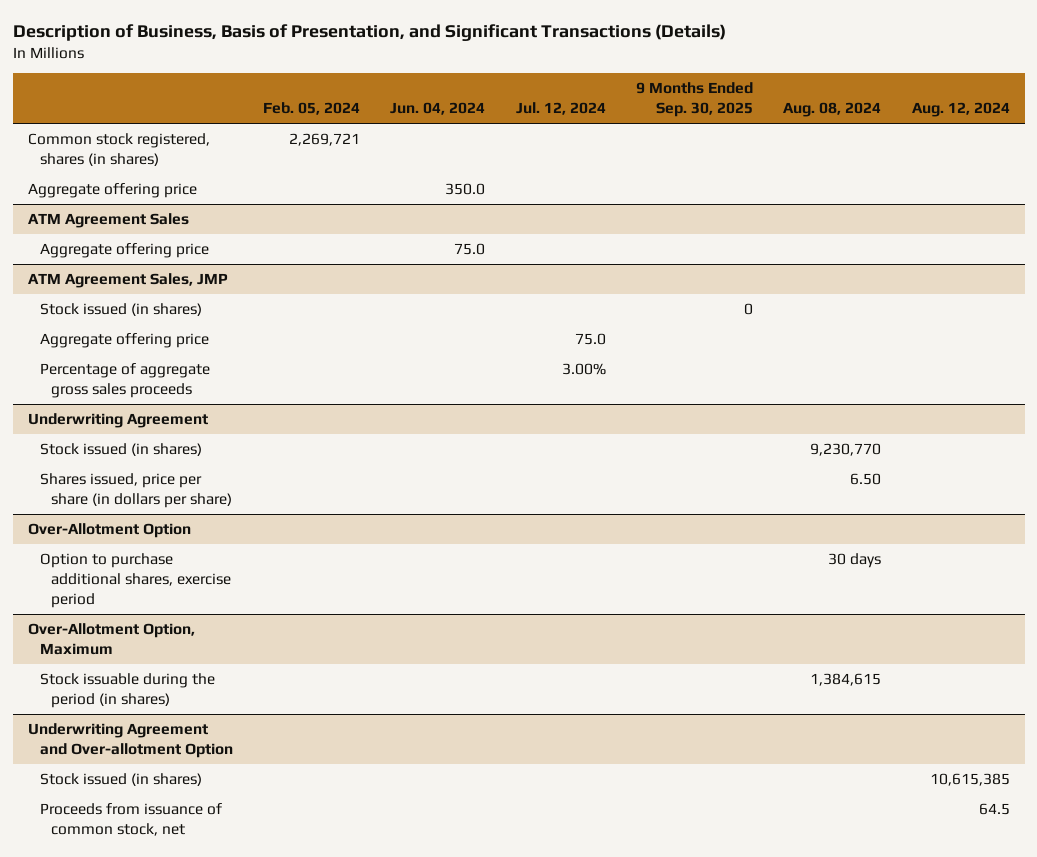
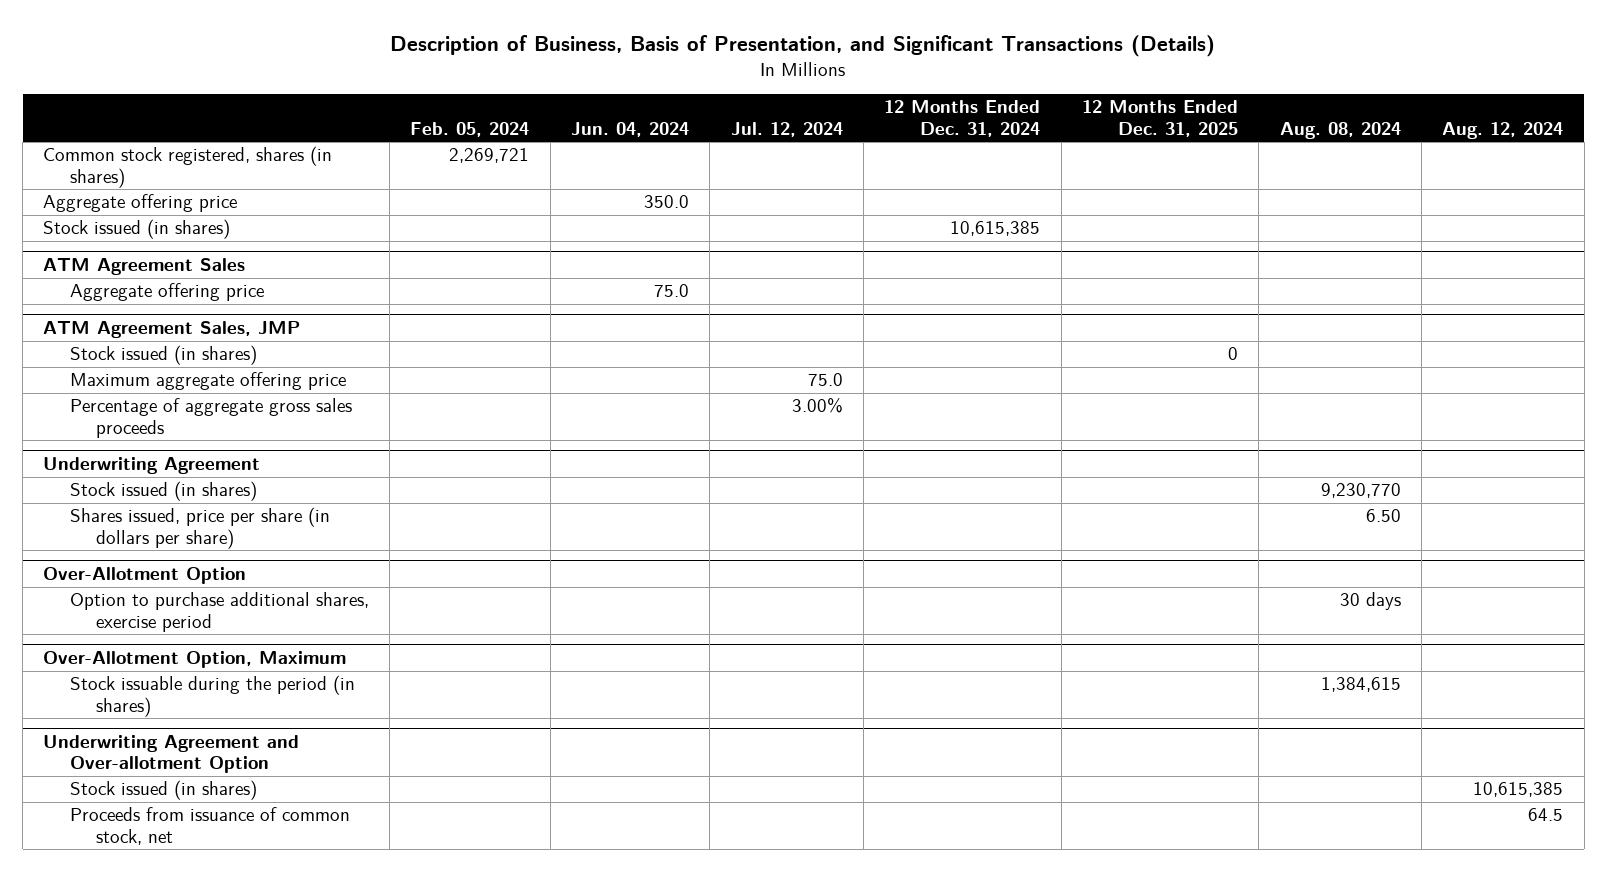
[635,82,753,118] 9 Months Ended Sep. 30, 2025 -> none
none -> [884,100,1041,137] 12 Months Ended Dec. 31, 2024
none -> [1081,100,1238,137] 12 Months Ended Dec. 31, 2025
none -> [43,219,231,240] Stock issued (in shares)
[39,333,209,349] Aggregate offering price -> [69,372,346,391] Maximum aggregate offering price

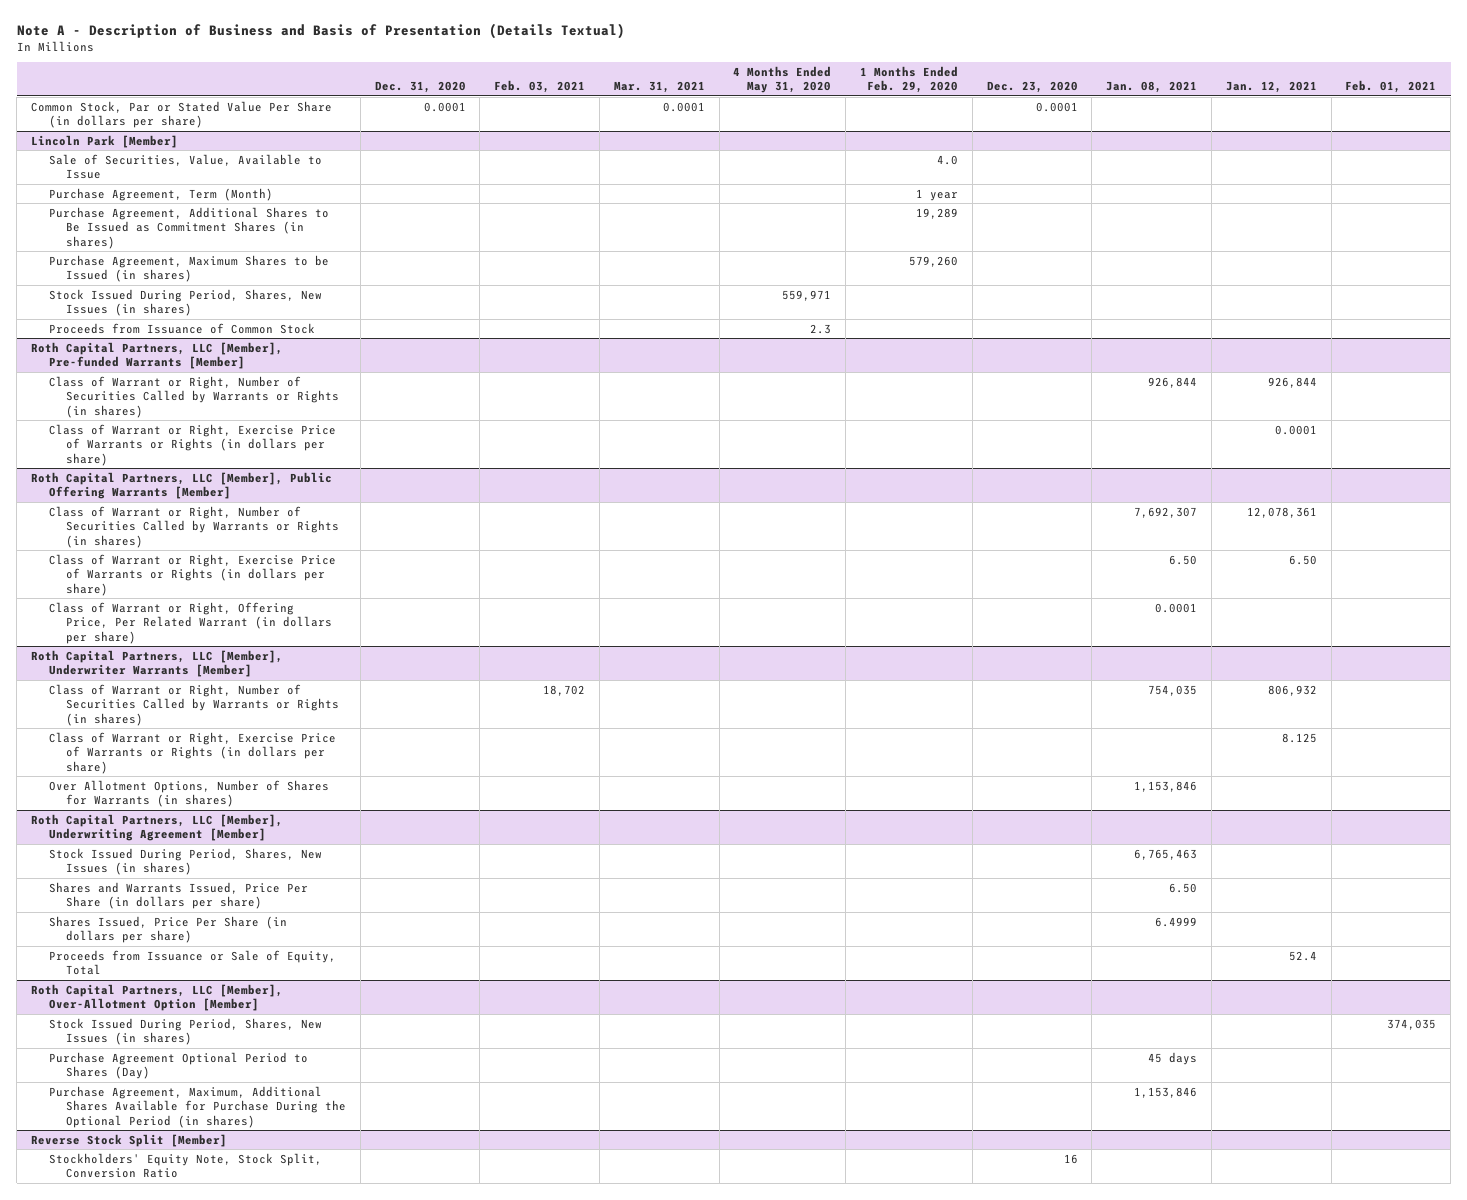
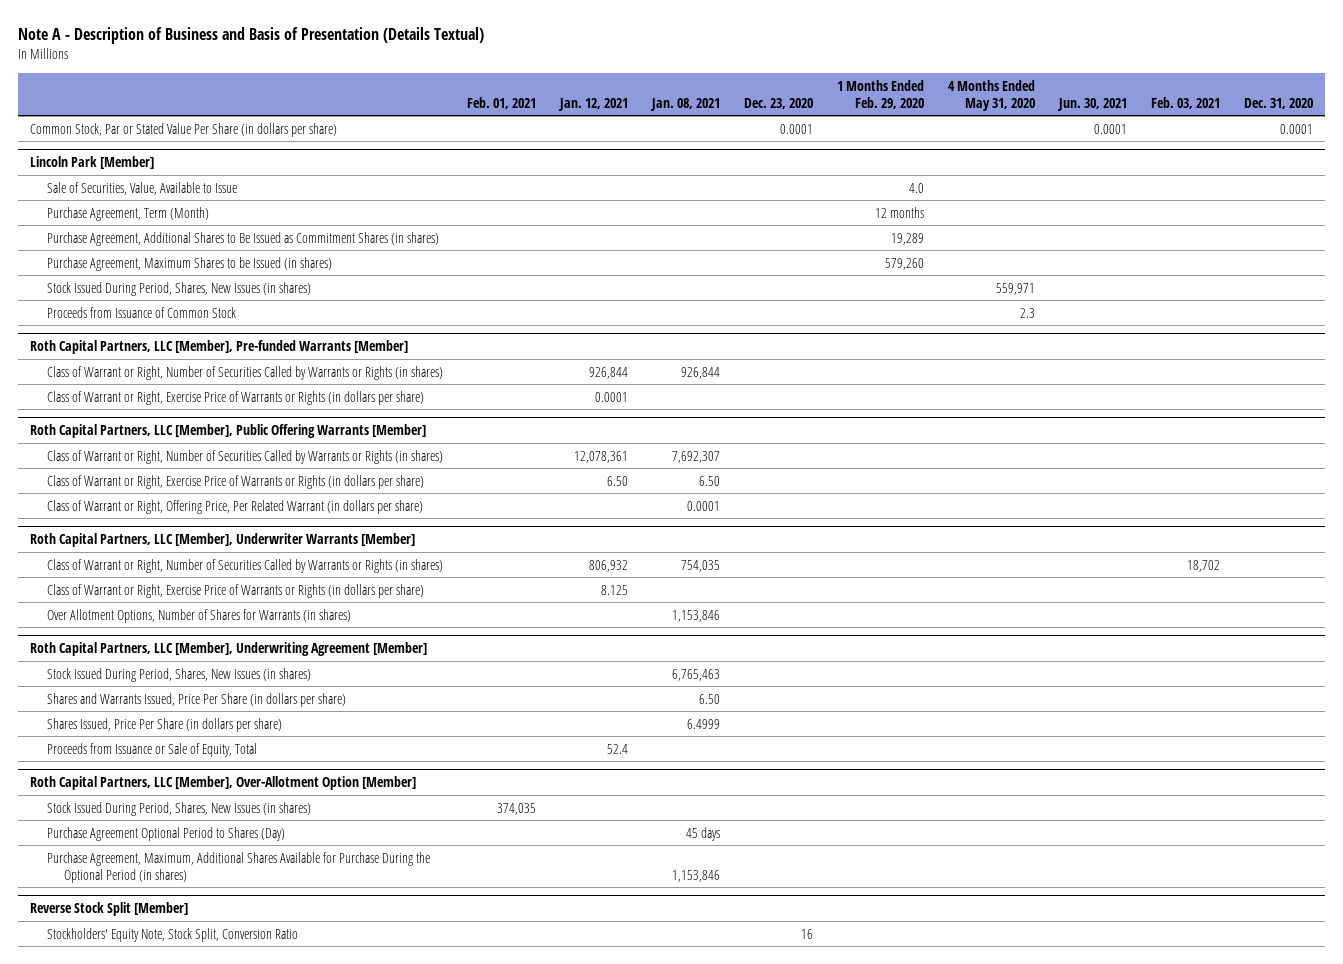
[613,81,705,94] Mar. 31, 2021 -> none
none -> [1057,97,1128,111] Jun. 30, 2021
[916,188,959,201] 1 year -> [875,206,925,218] 12 months

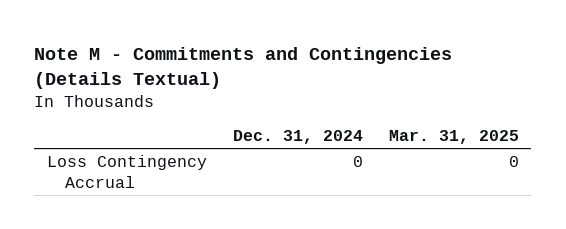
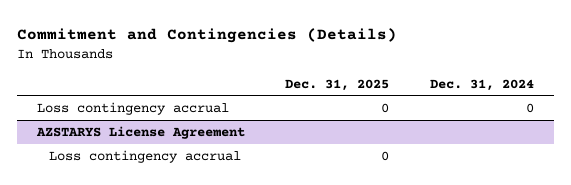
[34,46,453,89] Note M - Commitments and Contingencies (Details Textual) -> [16,27,397,43] Commitment and Contingencies (Details)
[388,130,519,145] Mar. 31, 2025 -> none
none -> [285,78,390,91] Dec. 31, 2025
[47,154,208,188] Loss Contingency Accrual -> [37,101,230,115] Loss contingency accrual
none -> [36,125,246,139] AZSTARYS License Agreement
none -> [48,149,241,163] Loss contingency accrual

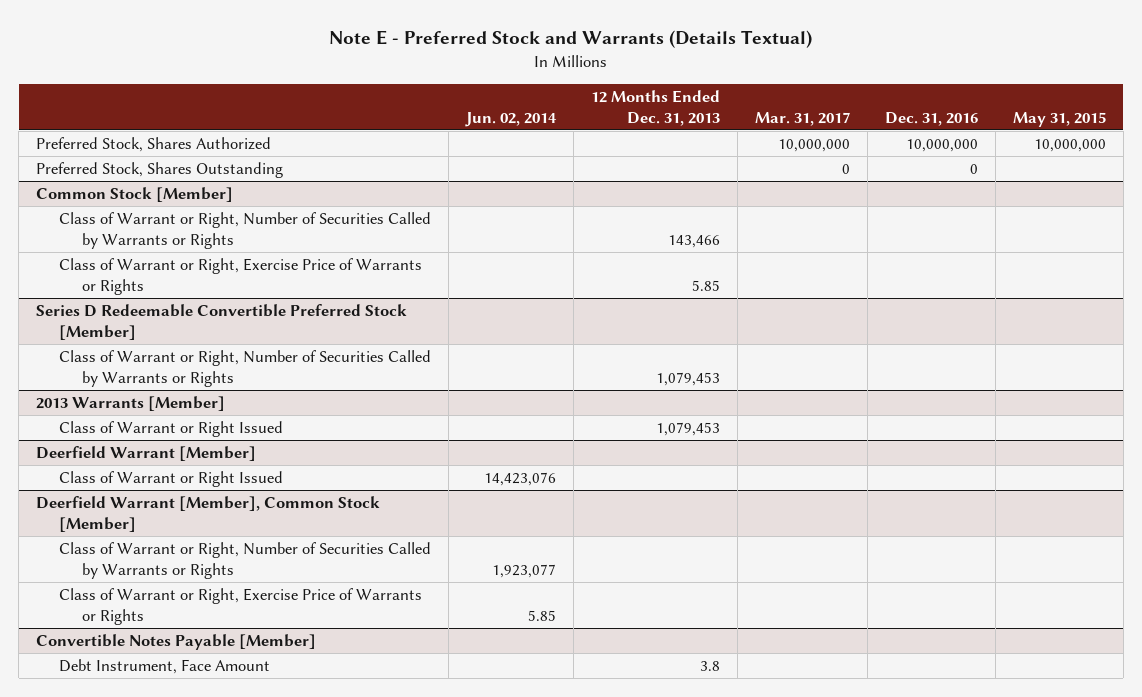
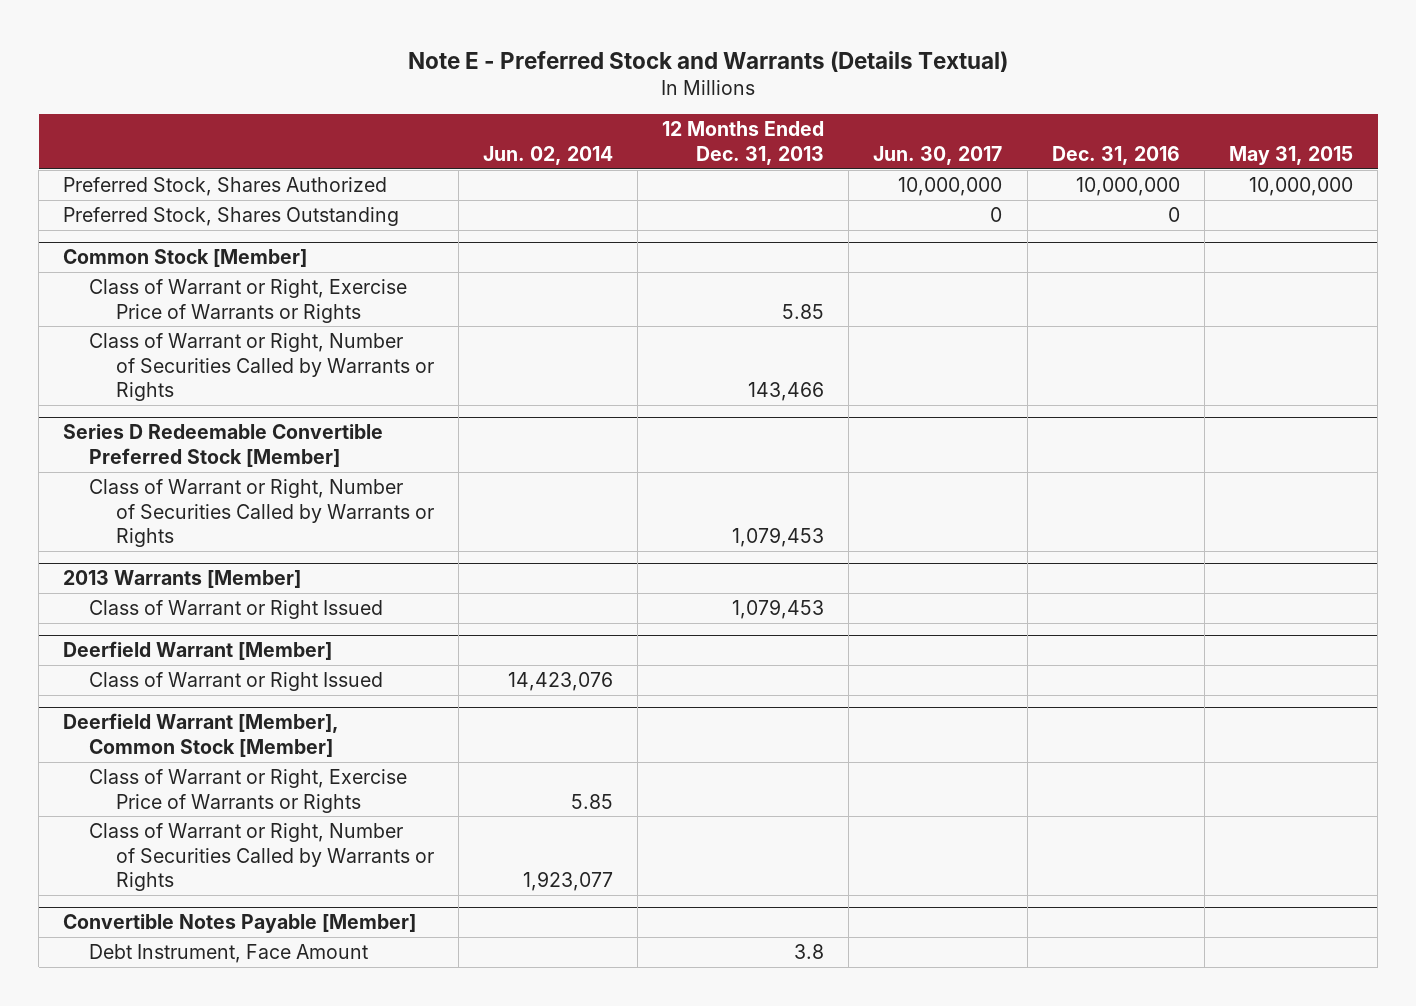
[754,111,850,126] Mar. 31, 2017 -> none
none -> [873,145,1003,165] Jun. 30, 2017
[58,212,431,250] Class of Warrant or Right, Number of Securities Called by Warrants or Rights -> [89,332,434,402] Class of Warrant or Right, Number of Securities Called by Warrants or Rights
[58,542,431,580] Class of Warrant or Right, Number of Securities Called by Warrants or Rights -> [89,822,434,892] Class of Warrant or Right, Number of Securities Called by Warrants or Rights

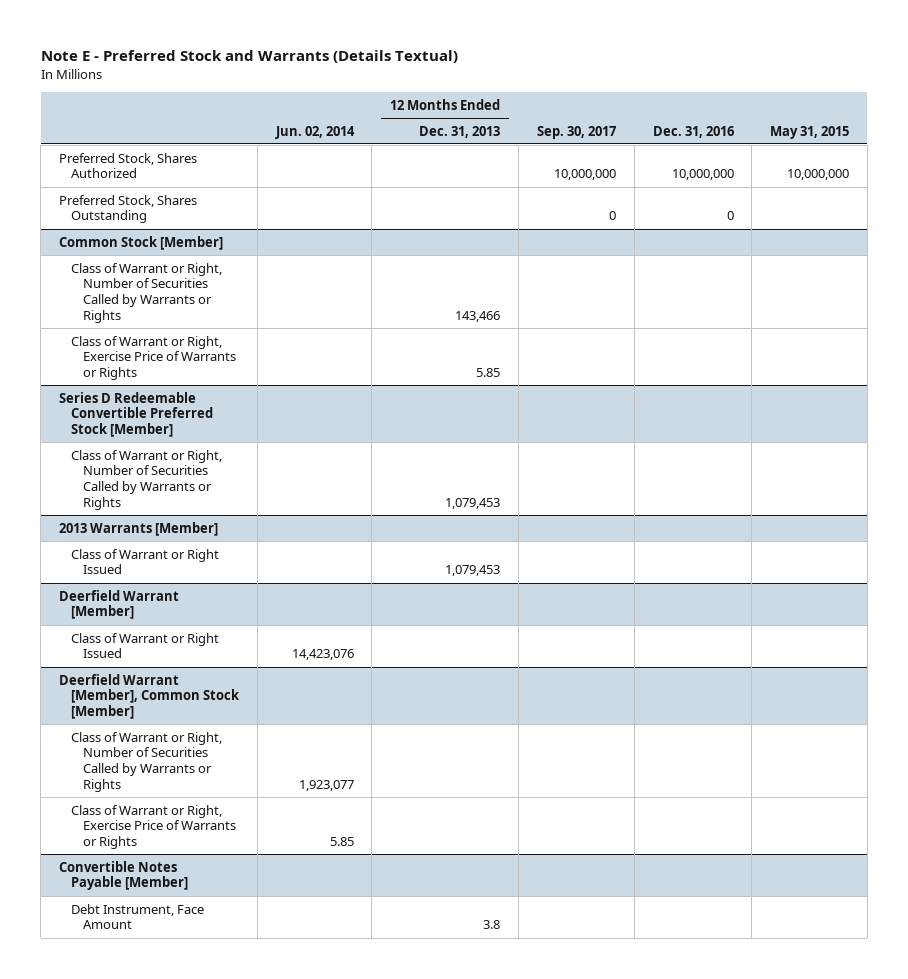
[873,145,1003,165] Jun. 30, 2017 -> none
none -> [536,125,616,139] Sep. 30, 2017
[89,278,408,323] Class of Warrant or Right, Exercise Price of Warrants or Rights -> [71,335,236,381] Class of Warrant or Right, Exercise Price of Warrants or Rights
[89,768,408,813] Class of Warrant or Right, Exercise Price of Warrants or Rights -> [71,804,236,850] Class of Warrant or Right, Exercise Price of Warrants or Rights

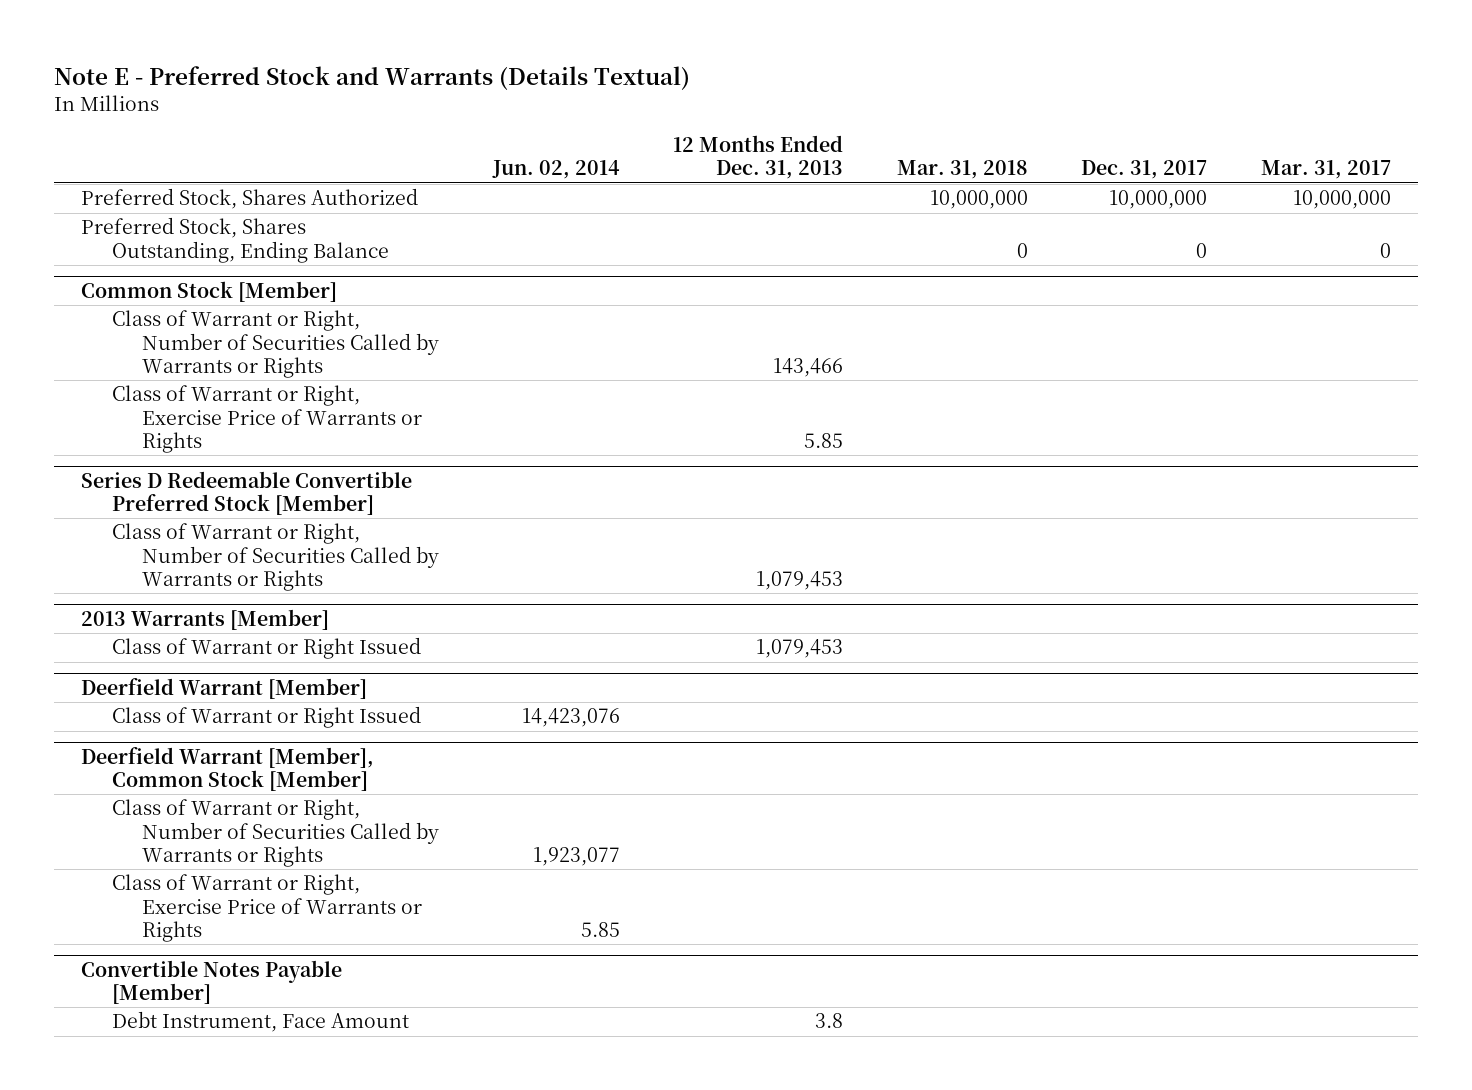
[536,125,616,139] Sep. 30, 2017 -> none
[652,125,734,138] Dec. 31, 2016 -> none
[770,125,850,139] May 31, 2015 -> none
none -> [896,160,1028,180] Mar. 31, 2018
none -> [1081,160,1208,180] Dec. 31, 2017
none -> [1260,160,1391,180] Mar. 31, 2017
[59,194,198,224] Preferred Stock, Shares Outstanding -> [81,217,389,263] Preferred Stock, Shares Outstanding, Ending Balance

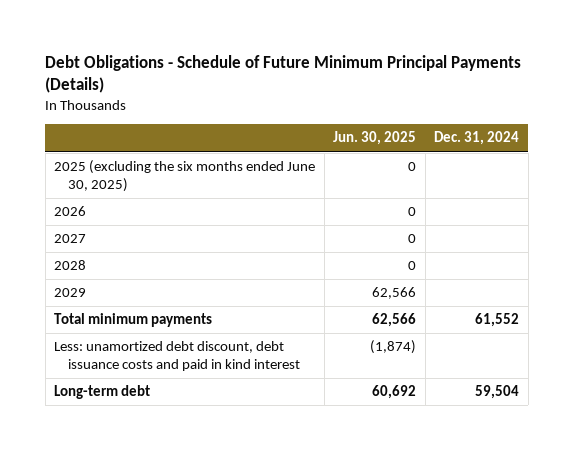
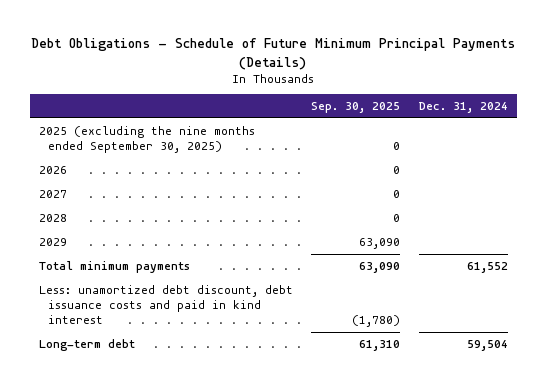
[333,131,417,146] Jun. 30, 2025 -> none
none -> [311,102,401,114] Sep. 30, 2025
[54,160,316,192] 2025 (excluding the six months ended June 30, 2025) -> [39,125,256,154] 2025 (excluding the nine months ended September 30, 2025)

